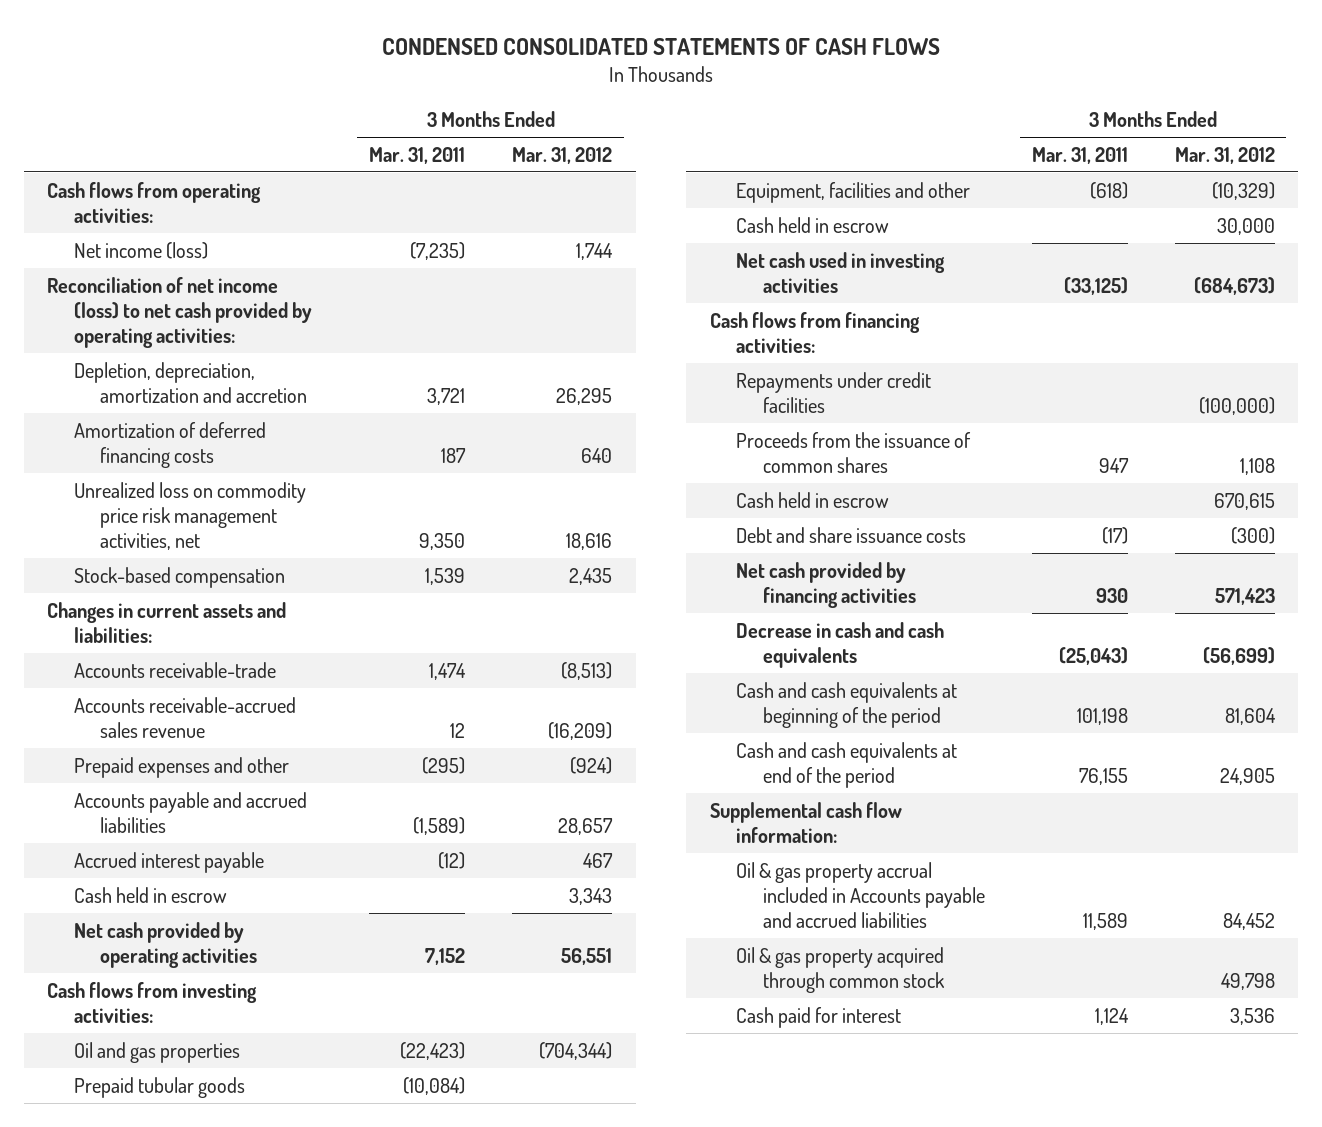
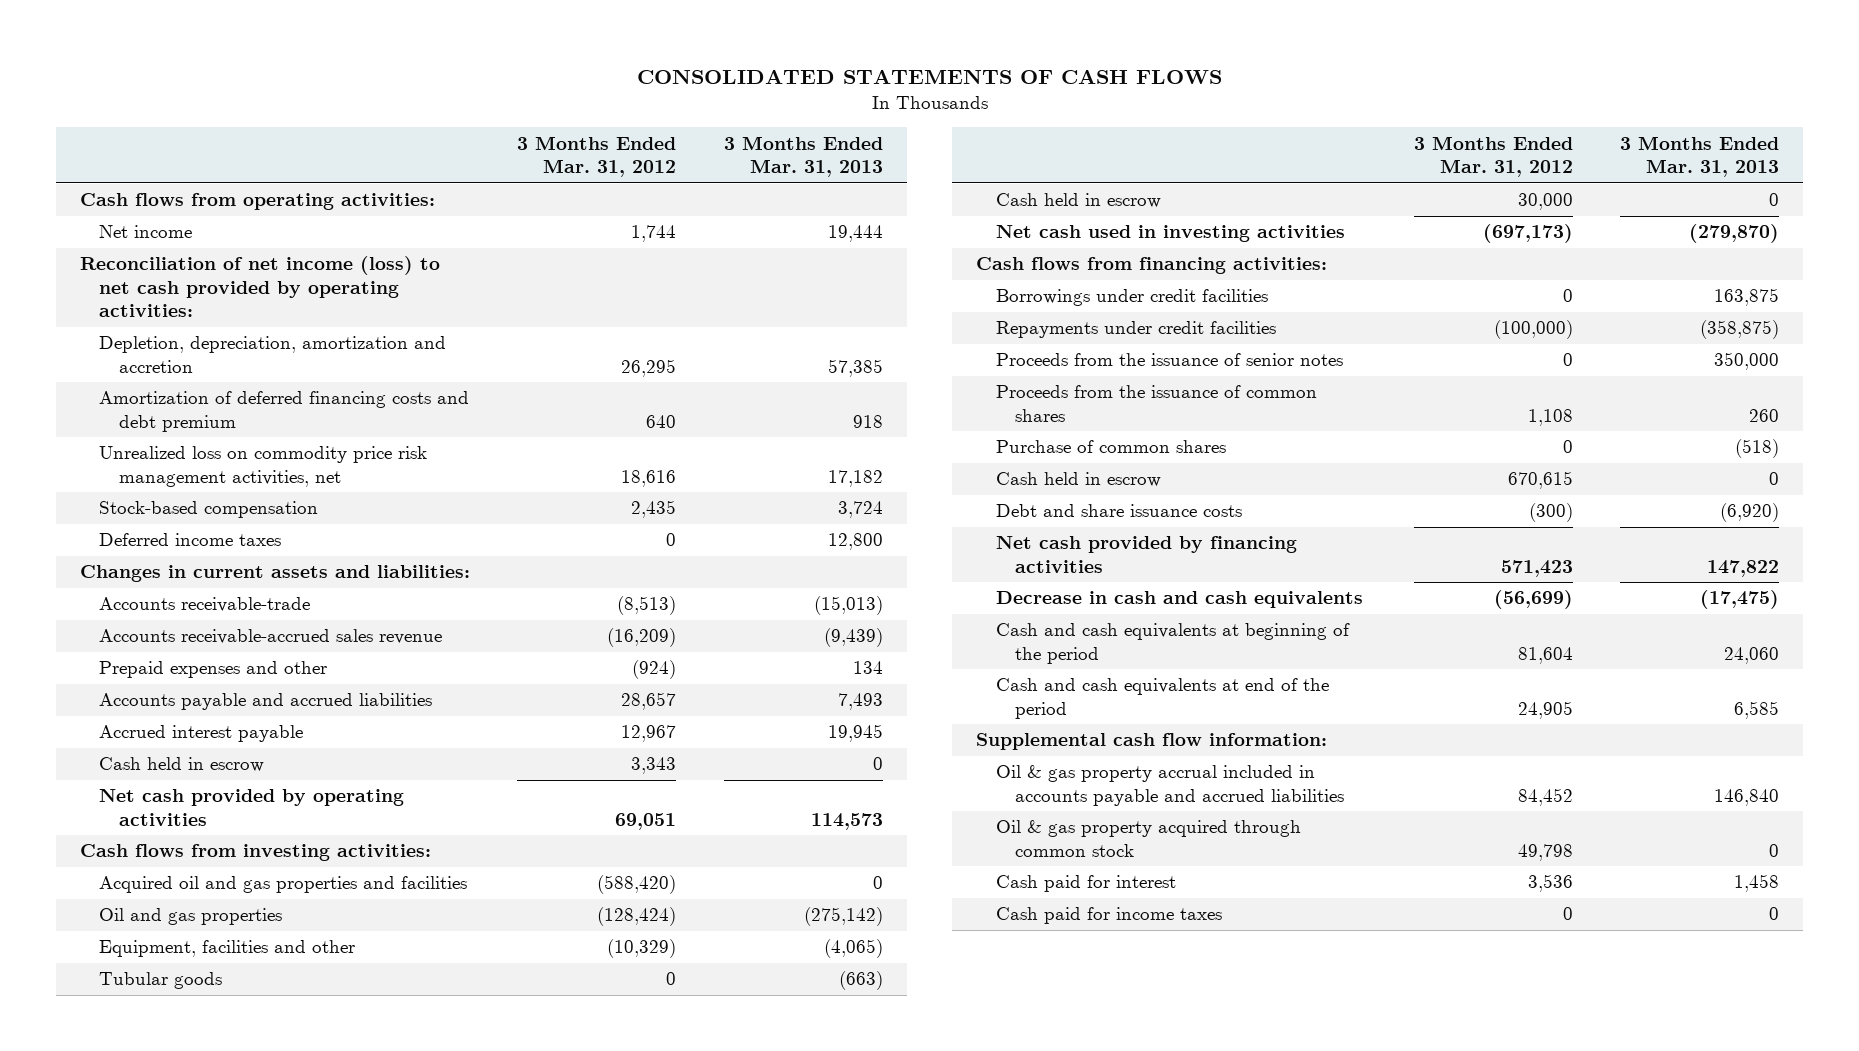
[381,38,940,56] CONDENSED CONSOLIDATED STATEMENTS OF CASH FLOWS -> [636,69,1222,85] CONSOLIDATED STATEMENTS OF CASH FLOWS
[369,146,466,164] Mar. 31, 2011 -> none
none -> [723,135,883,178] 3 Months Ended Mar. 31, 2013
[73,241,208,259] Net income (loss) -> [99,225,193,239] Net income
[73,421,266,468] Amortization of deferred financing costs -> [99,391,470,432] Amortization of deferred financing costs and debt premium
none -> [99,533,282,547] Deferred income taxes
[583,852,614,868] 467 -> [621,725,677,743] 12,967
[561,947,613,965] 56,551 -> [615,812,677,830] 69,051
[73,1076,245,1098] Prepaid tubular goods -> none
none -> [99,876,468,894] Acquired oil and gas properties and facilities
[539,1041,613,1060] (704,344) -> [597,907,677,927] (128,424)
none -> [99,972,223,990] Tubular goods
[1193,276,1275,295] (684,673) -> [1482,224,1573,244] (697,173)
none -> [995,289,1268,307] Borrowings under credit facilities
none -> [995,353,1343,367] Proceeds from the issuance of senior notes
none -> [995,440,1226,454] Purchase of common shares
[736,861,985,929] Oil & gas property accrual included in Accounts payable and accrued liabilities -> [995,765,1345,806] Oil & gas property accrual included in accounts payable and accrued liabilities
none -> [995,907,1222,925] Cash paid for income taxes

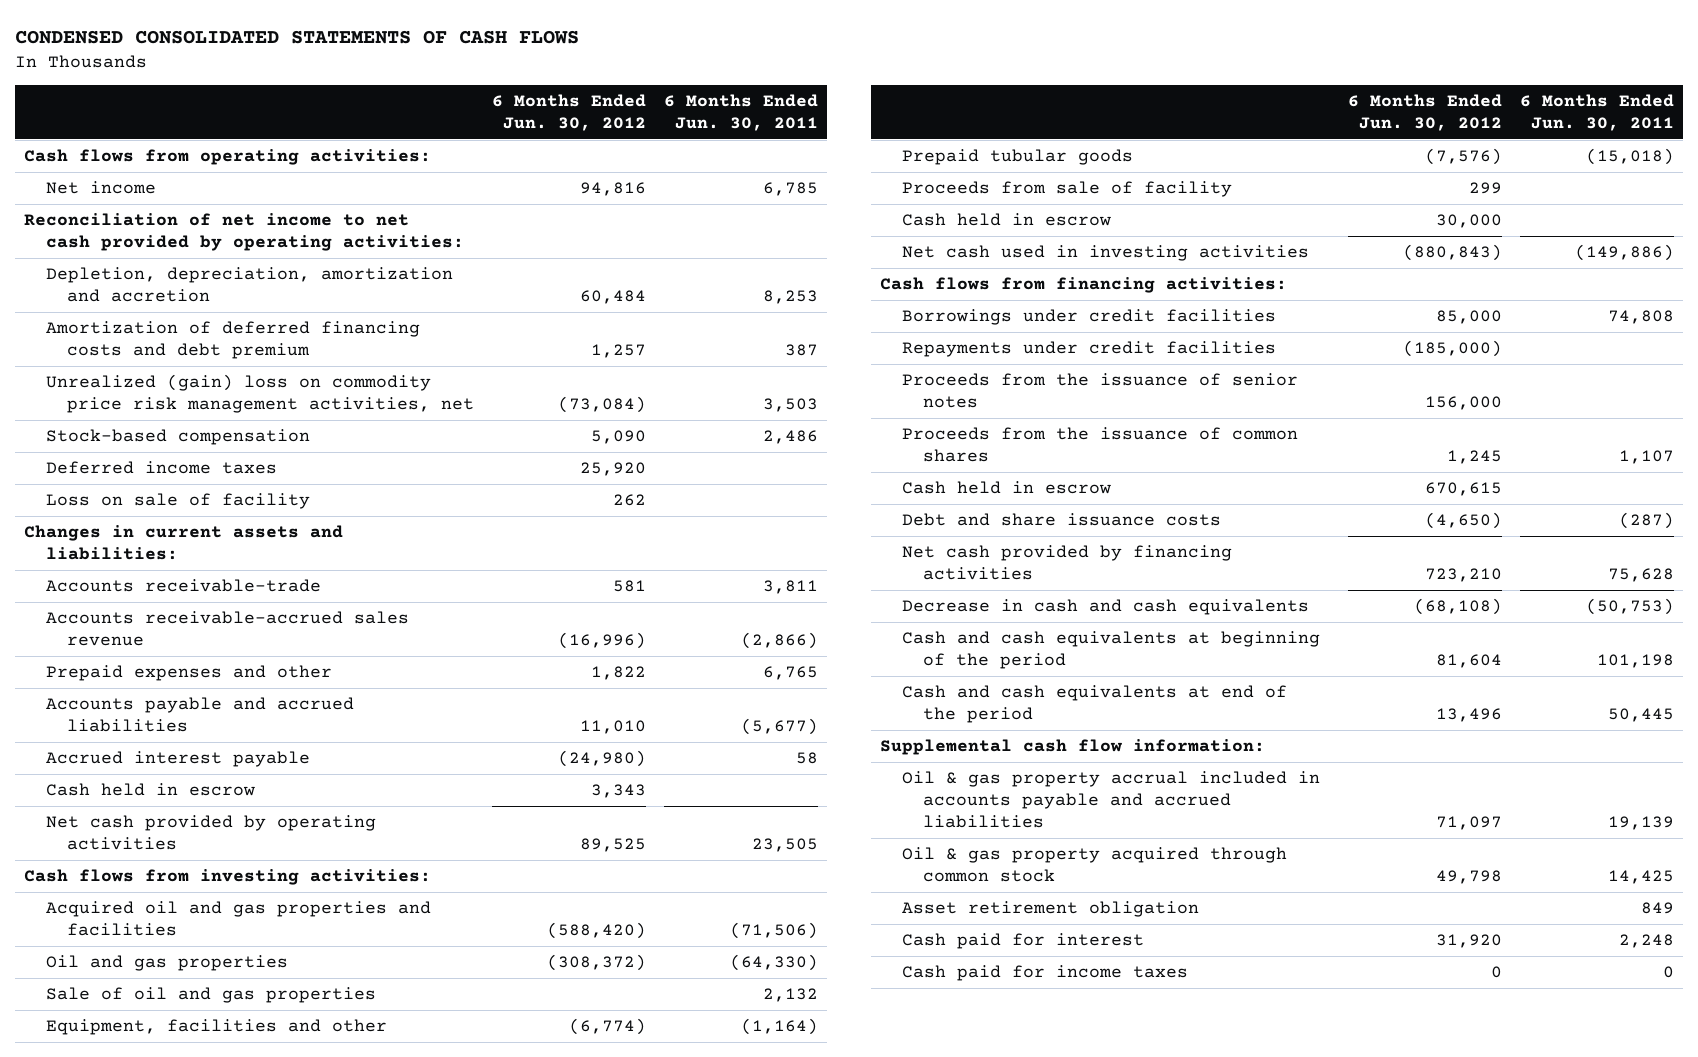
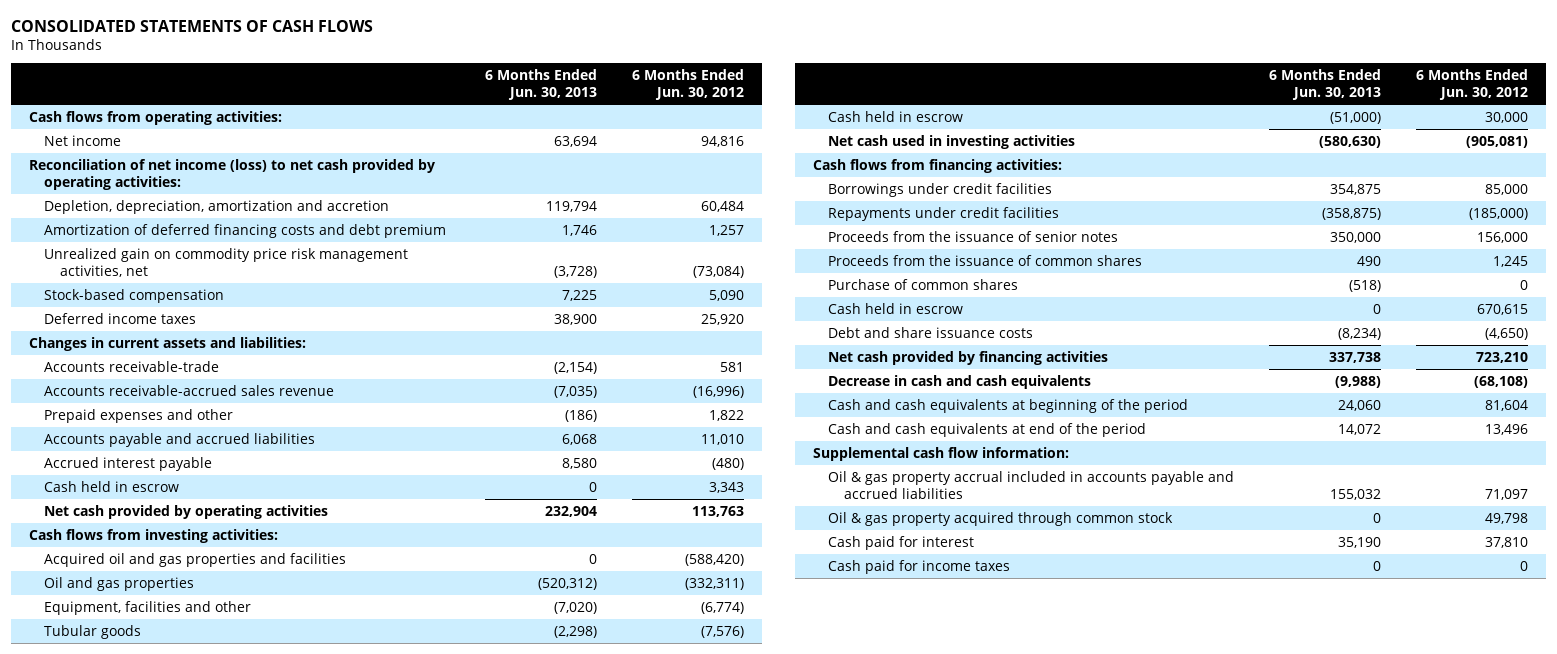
[15,29,580,44] CONDENSED CONSOLIDATED STATEMENTS OF CASH FLOWS -> [11,19,374,32] CONSOLIDATED STATEMENTS OF CASH FLOWS
[663,93,818,131] 6 Months Ended Jun. 30, 2011 -> none
none -> [485,68,598,101] 6 Months Ended Jun. 30, 2013
[24,213,464,252] Reconciliation of net income to net cash provided by operating activities: -> [28,158,435,191] Reconciliation of net income (loss) to net cash provided by operating activities:
[45,374,474,414] Unrealized (gain) loss on commodity price risk management activities, net -> [44,247,409,278] Unrealized gain on commodity price risk management activities, net
[45,493,310,510] Loss on sale of facility -> none
[557,750,646,768] (24,980) -> [712,457,745,470] (480)
[579,838,646,853] 89,525 -> [692,505,745,517] 113,763
[45,987,376,1004] Sale of oil and gas properties -> none
[546,954,646,972] (308,372) -> [685,577,745,590] (332,311)
[901,181,1232,198] Proceeds from sale of facility -> none
[901,149,1133,166] Prepaid tubular goods -> [44,624,142,639] Tubular goods
[1403,244,1503,262] (880,843) -> [1466,135,1529,148] (905,081)
none -> [828,278,1019,290] Purchase of common shares
[901,901,1199,918] Asset retirement obligation -> none
[1436,934,1503,949] 31,920 -> [1485,536,1529,548] 37,810

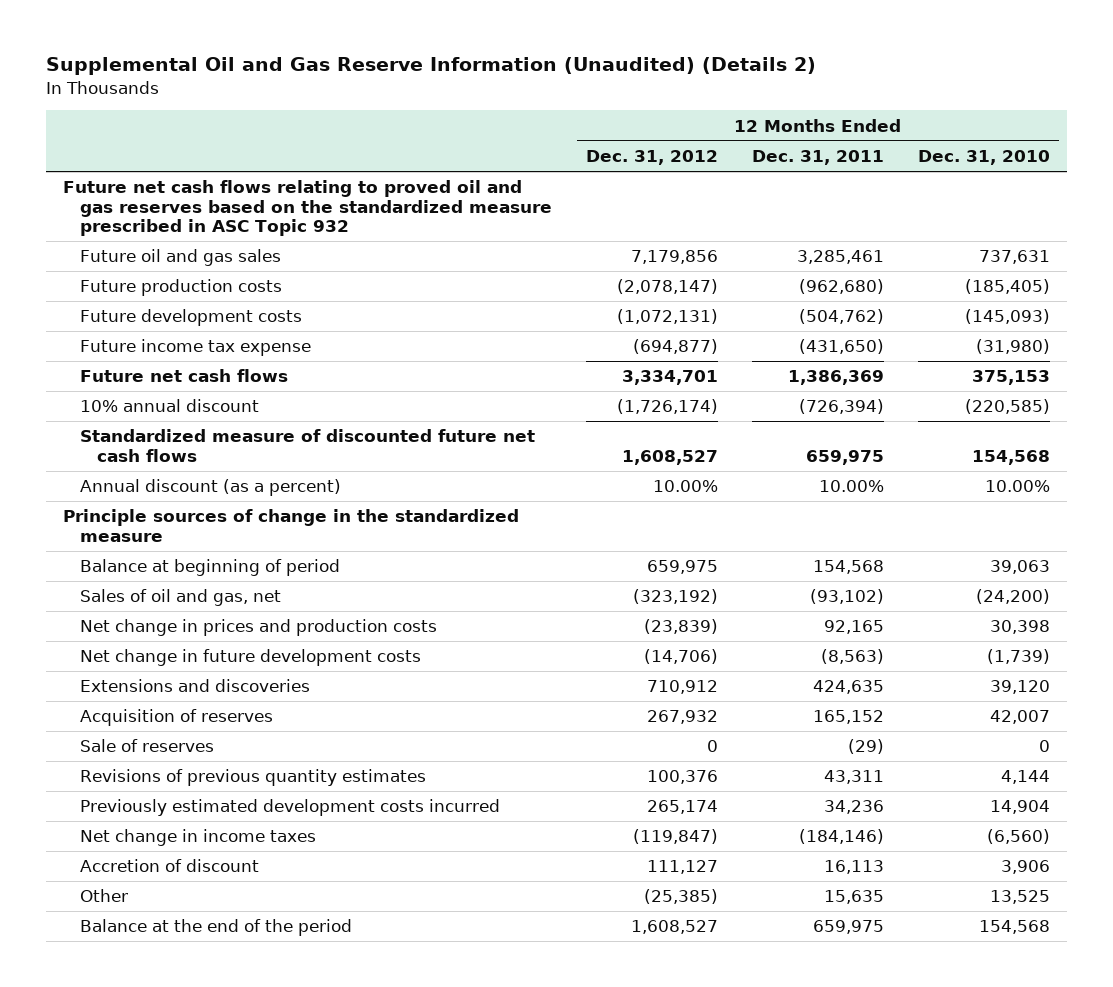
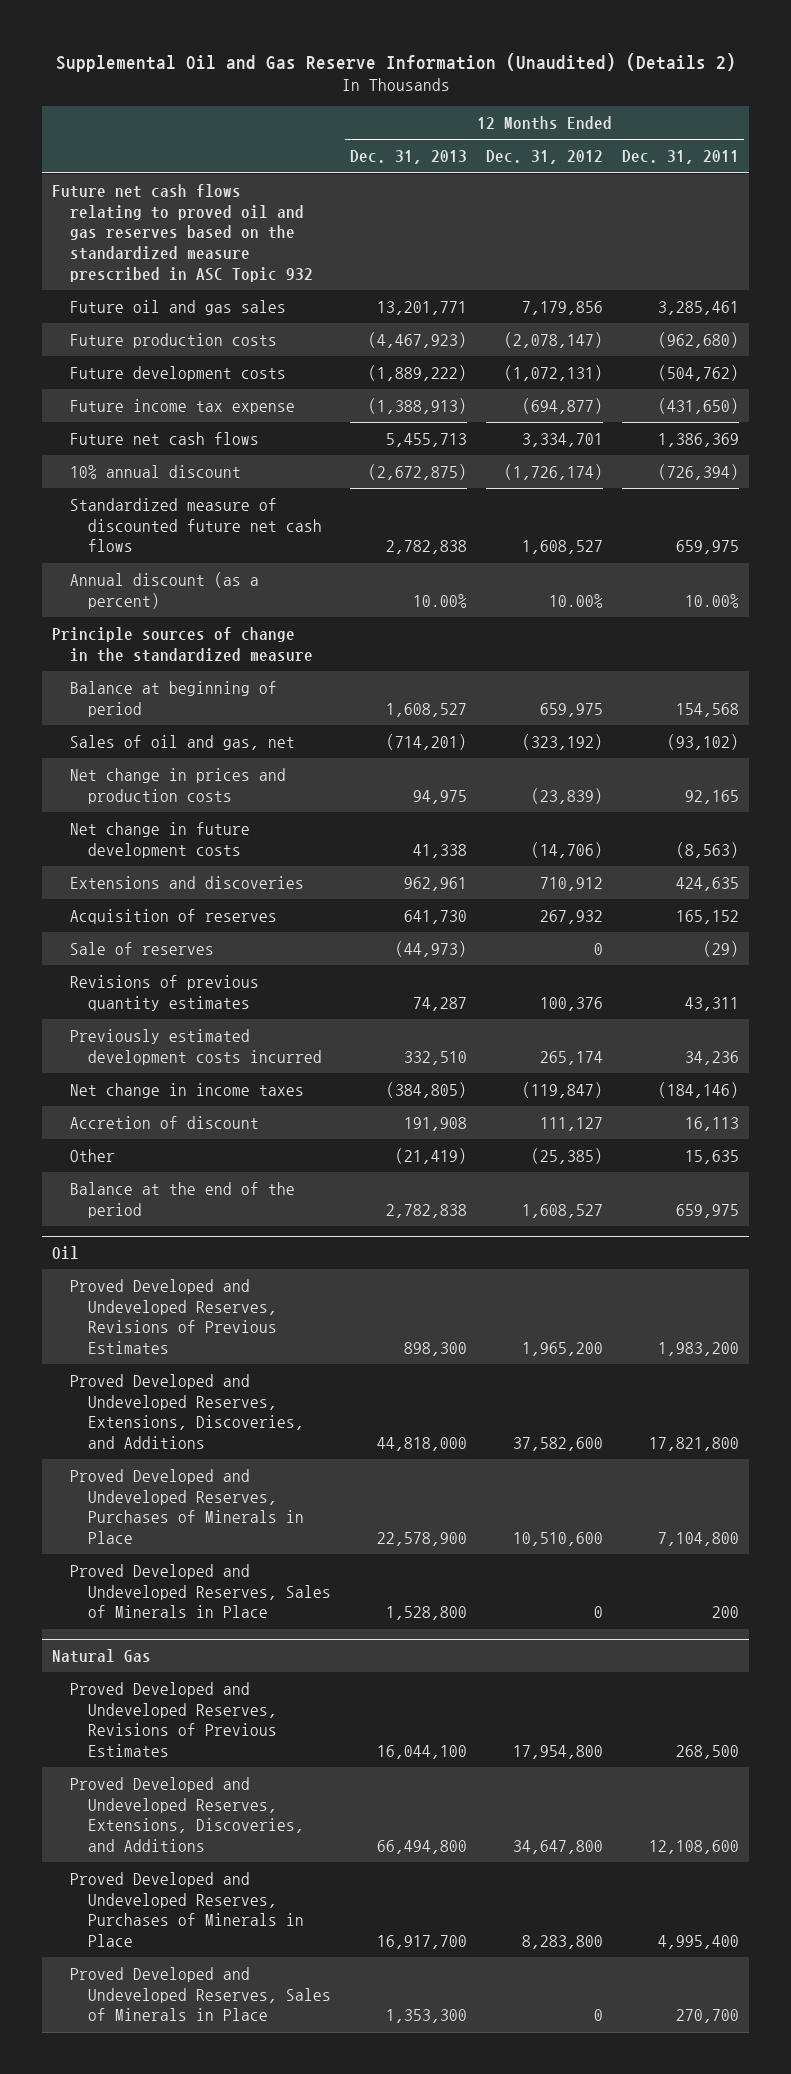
[918,150,1051,166] Dec. 31, 2010 -> none
none -> [350,150,468,165] Dec. 31, 2013
none -> [51,1246,79,1260] Oil
none -> [69,1278,278,1355] Proved Developed and Undeveloped Reserves, Revisions of Previous Estimates
none -> [69,1373,305,1450] Proved Developed and Undeveloped Reserves, Extensions, Discoveries, and Additions
none -> [69,1468,305,1545] Proved Developed and Undeveloped Reserves, Purchases of Minerals in Place
none -> [69,1563,332,1619] Proved Developed and Undeveloped Reserves, Sales of Minerals in Place
none -> [51,1649,151,1664] Natural Gas
none -> [69,1681,278,1758] Proved Developed and Undeveloped Reserves, Revisions of Previous Estimates
none -> [69,1776,305,1853] Proved Developed and Undeveloped Reserves, Extensions, Discoveries, and Additions
none -> [69,1871,305,1948] Proved Developed and Undeveloped Reserves, Purchases of Minerals in Place
none -> [69,1966,332,2022] Proved Developed and Undeveloped Reserves, Sales of Minerals in Place

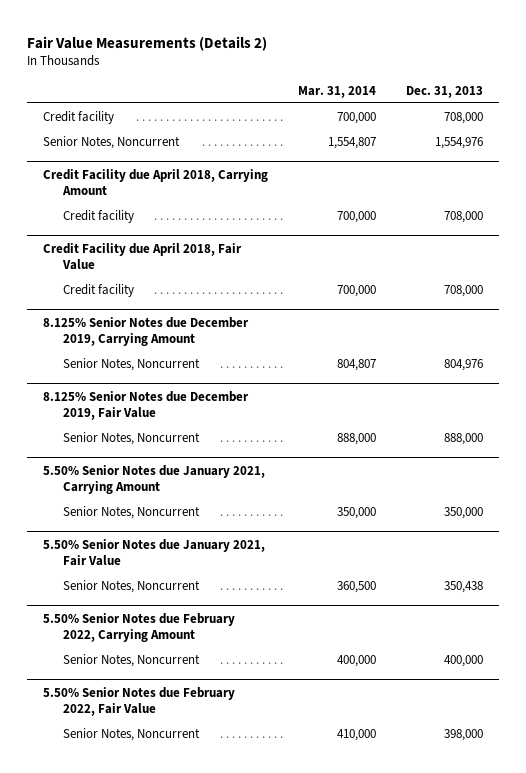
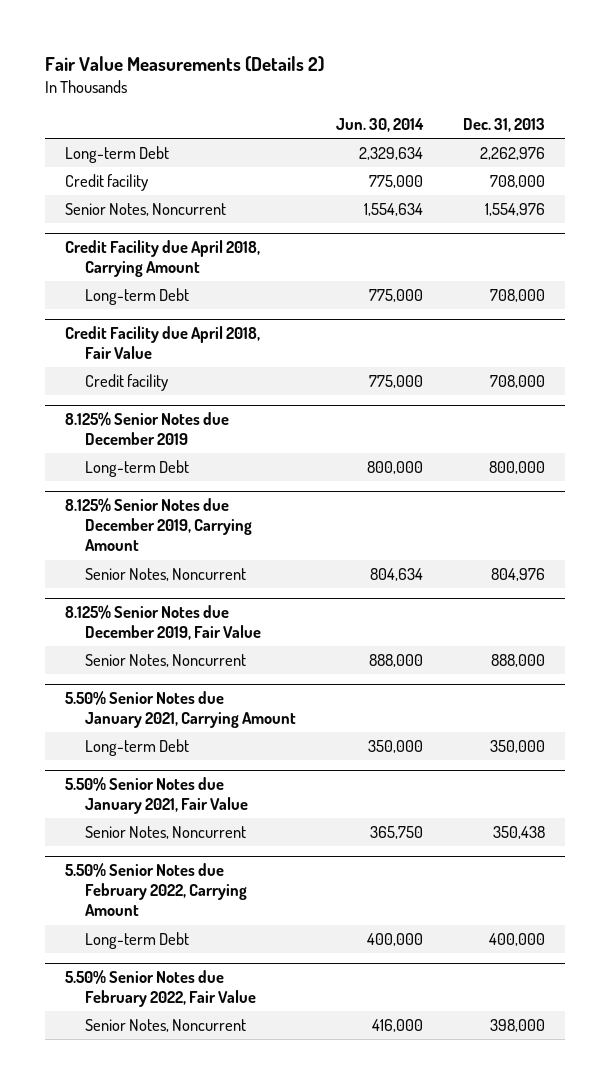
[298,85,377,98] Mar. 31, 2014 -> none
none -> [335,118,424,133] Jun. 30, 2014
none -> [65,146,170,164] Long-term Debt
[63,209,135,223] Credit facility -> none
none -> [84,288,189,306] Long-term Debt
none -> [65,412,230,446] 8.125% Senior Notes due December 2019
none -> [84,460,189,478] Long-term Debt
[63,505,201,519] Senior Notes, Noncurrent -> none
none -> [84,739,189,757] Long-term Debt
[63,653,201,667] Senior Notes, Noncurrent -> none
none -> [84,932,189,950] Long-term Debt

